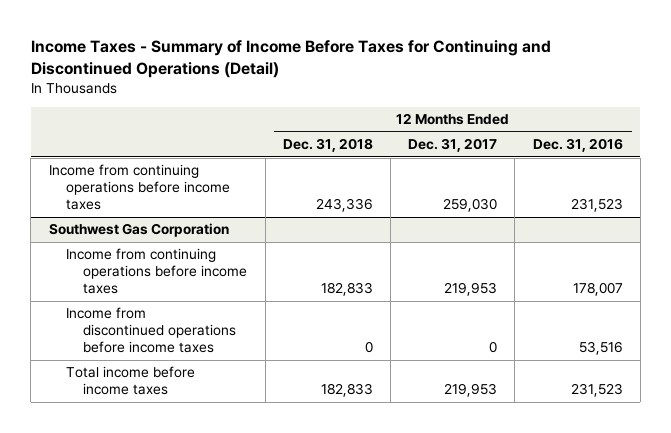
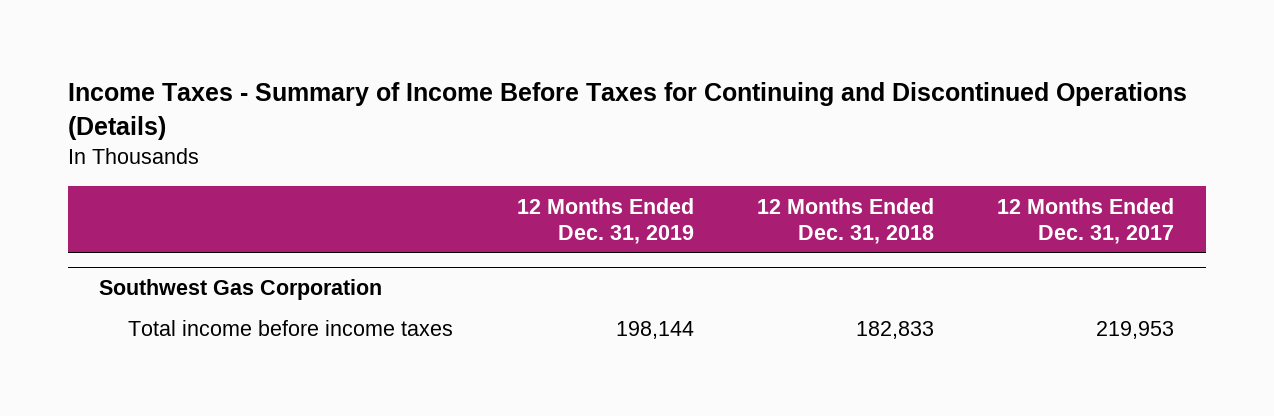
[30,40,551,79] Income Taxes - Summary of Income Before Taxes for Continuing and Discontinued Operations (Detail) -> [67,82,1187,141] Income Taxes - Summary of Income Before Taxes for Continuing and Discontinued Operations (Details)
[532,138,623,153] Dec. 31, 2016 -> none
none -> [516,197,694,244] 12 Months Ended Dec. 31, 2019
[48,164,230,211] Income from continuing operations before income taxes -> none
[65,248,248,295] Income from continuing operations before income taxes -> none
[65,307,237,354] Income from discontinued operations before income taxes -> none

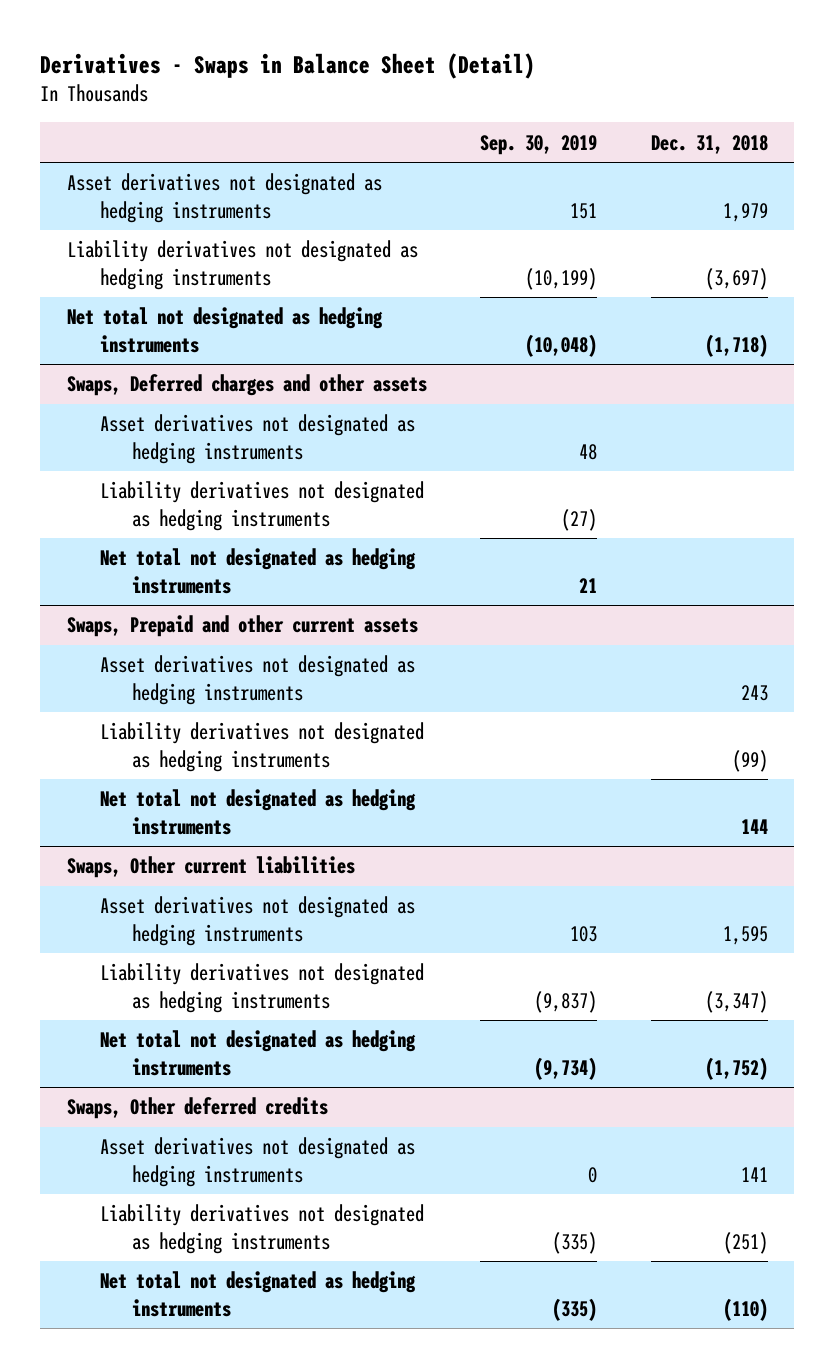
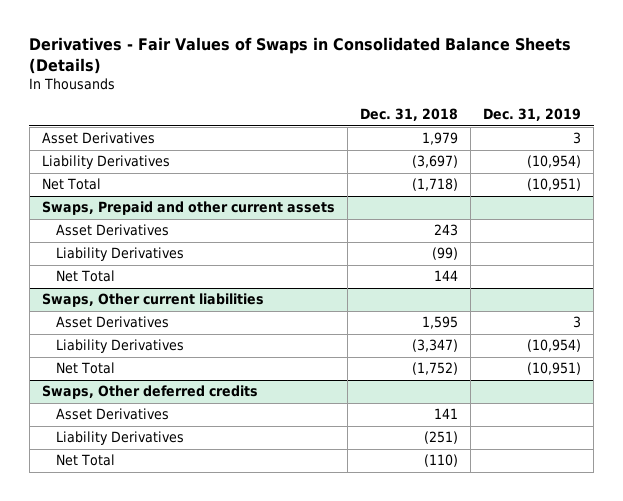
[40,52,536,79] Derivatives - Swaps in Balance Sheet (Detail) -> [29,37,572,75] Derivatives - Fair Values of Swaps in Consolidated Balance Sheets (Details)
[480,134,598,155] Sep. 30, 2019 -> none
none -> [482,108,581,122] Dec. 31, 2019
[66,374,427,397] Swaps, Deferred charges and other assets -> none
[99,414,415,464] Asset derivatives not designated as hedging instruments -> none
[99,481,424,531] Liability derivatives not designated as hedging instruments -> none
[99,548,416,594] Net total not designated as hedging instruments -> none
[66,173,382,223] Asset derivatives not designated as hedging instruments -> [41,132,155,145] Asset Derivatives
[66,240,418,290] Liability derivatives not designated as hedging instruments -> [41,155,170,170] Liability Derivatives
[66,307,383,353] Net total not designated as hedging instruments -> [41,178,101,191] Net Total
[99,655,415,705] Asset derivatives not designated as hedging instruments -> [55,224,169,237] Asset Derivatives
[99,722,424,772] Liability derivatives not designated as hedging instruments -> [55,247,184,262] Liability Derivatives
[99,789,416,835] Net total not designated as hedging instruments -> [55,270,115,283] Net Total
[99,896,415,946] Asset derivatives not designated as hedging instruments -> [55,316,169,329] Asset Derivatives
[99,963,424,1013] Liability derivatives not designated as hedging instruments -> [55,339,184,354] Liability Derivatives
[99,1030,416,1076] Net total not designated as hedging instruments -> [55,362,115,375] Net Total
[99,1137,415,1187] Asset derivatives not designated as hedging instruments -> [55,408,169,421] Asset Derivatives
[99,1204,424,1254] Liability derivatives not designated as hedging instruments -> [55,431,184,446] Liability Derivatives
[99,1271,416,1317] Net total not designated as hedging instruments -> [55,454,115,467] Net Total

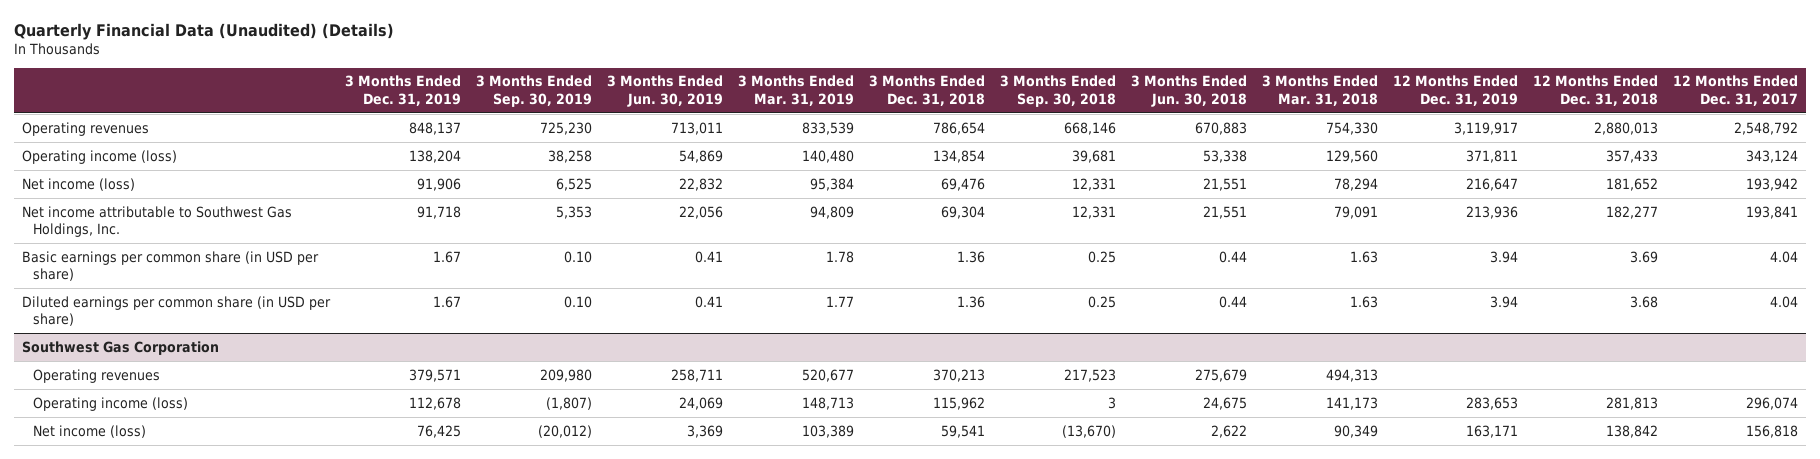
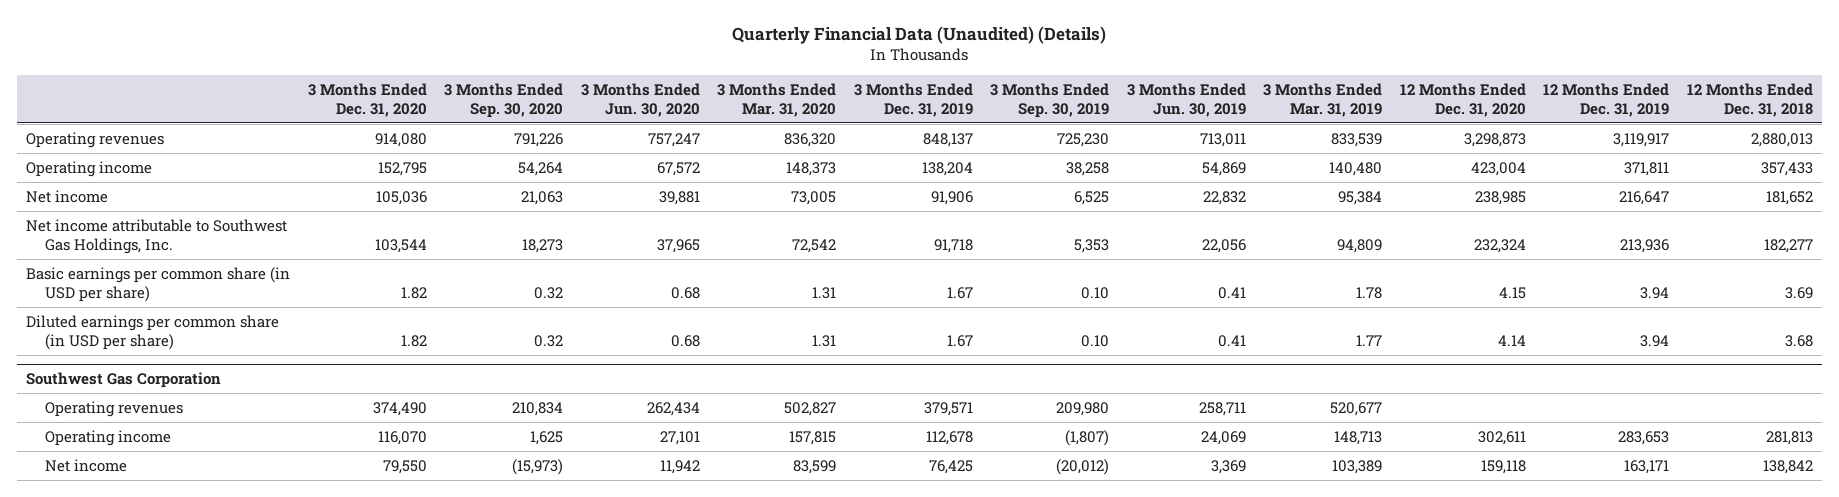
[868,75,985,106] 3 Months Ended Dec. 31, 2018 -> none
[999,75,1116,107] 3 Months Ended Sep. 30, 2018 -> none
[1130,75,1247,107] 3 Months Ended Jun. 30, 2018 -> none
[1262,75,1379,106] 3 Months Ended Mar. 31, 2018 -> none
[1673,75,1799,106] 12 Months Ended Dec. 31, 2017 -> none
none -> [307,82,427,117] 3 Months Ended Dec. 31, 2020
none -> [444,82,564,118] 3 Months Ended Sep. 30, 2020
none -> [580,82,700,117] 3 Months Ended Jun. 30, 2020
none -> [717,82,837,117] 3 Months Ended Mar. 31, 2020
none -> [1399,82,1526,117] 12 Months Ended Dec. 31, 2020
[21,149,177,164] Operating income (loss) -> [25,160,152,177] Operating income
[21,177,135,191] Net income (loss) -> [25,189,108,203] Net income
[32,396,188,411] Operating income (loss) -> [45,429,172,446] Operating income
[32,424,146,438] Net income (loss) -> [45,458,128,472] Net income

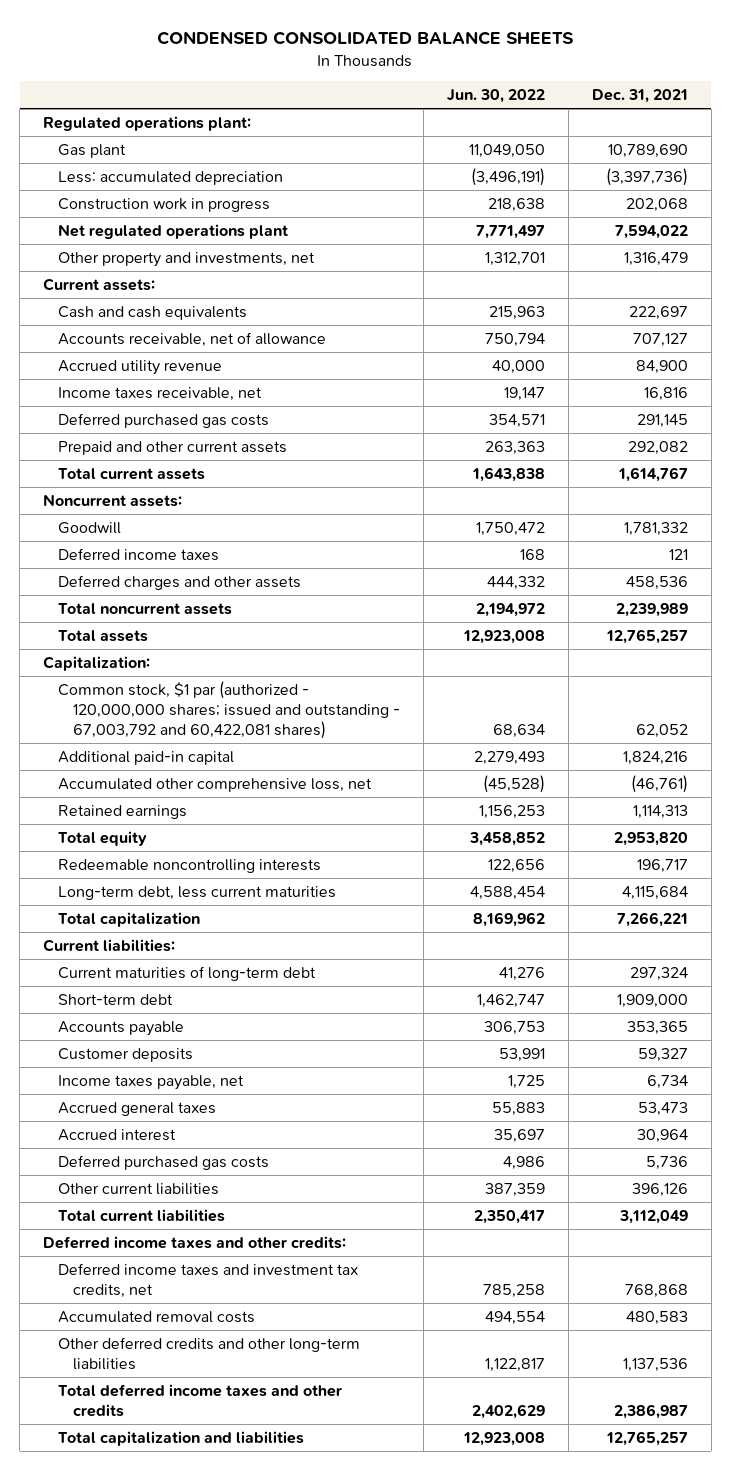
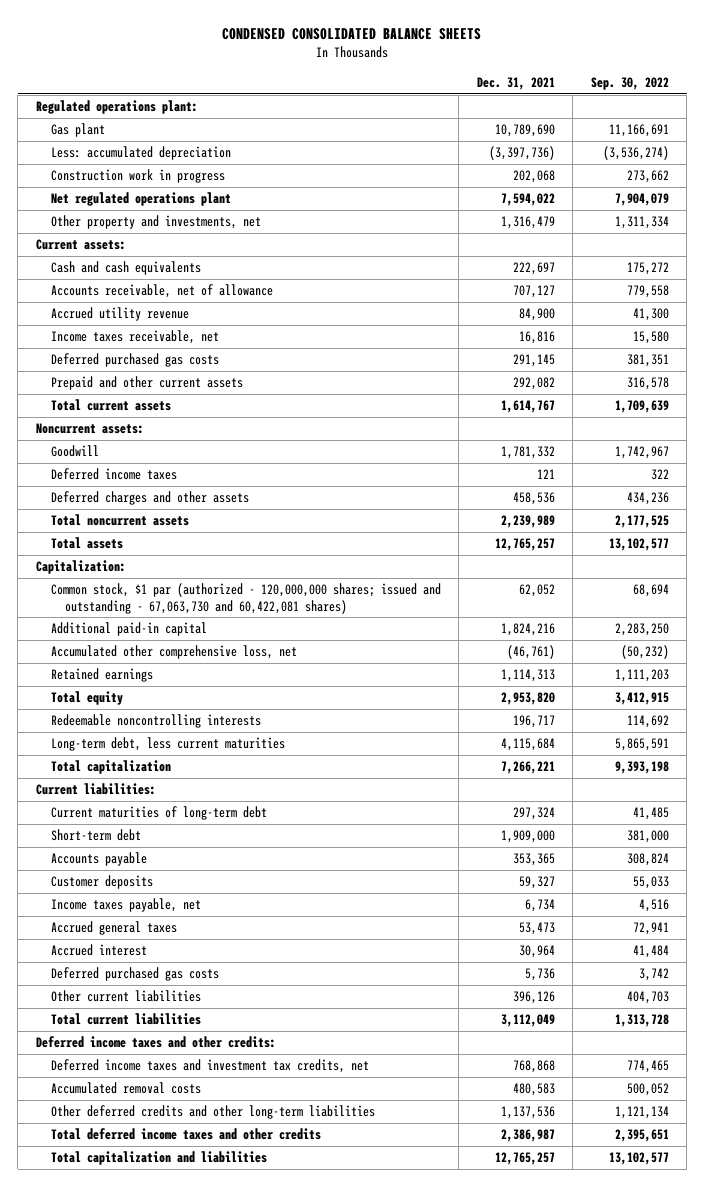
[446,89,545,104] Jun. 30, 2022 -> none
none -> [590,76,669,90] Sep. 30, 2022
[57,680,400,740] Common stock, $1 par (authorized - 120,000,000 shares; issued and outstanding - 67,003,792 and 60,422,081 shares) -> [50,583,441,614] Common stock, $1 par (authorized - 120,000,000 shares; issued and outstanding - 67,063,730 and 60,422,081 shares)

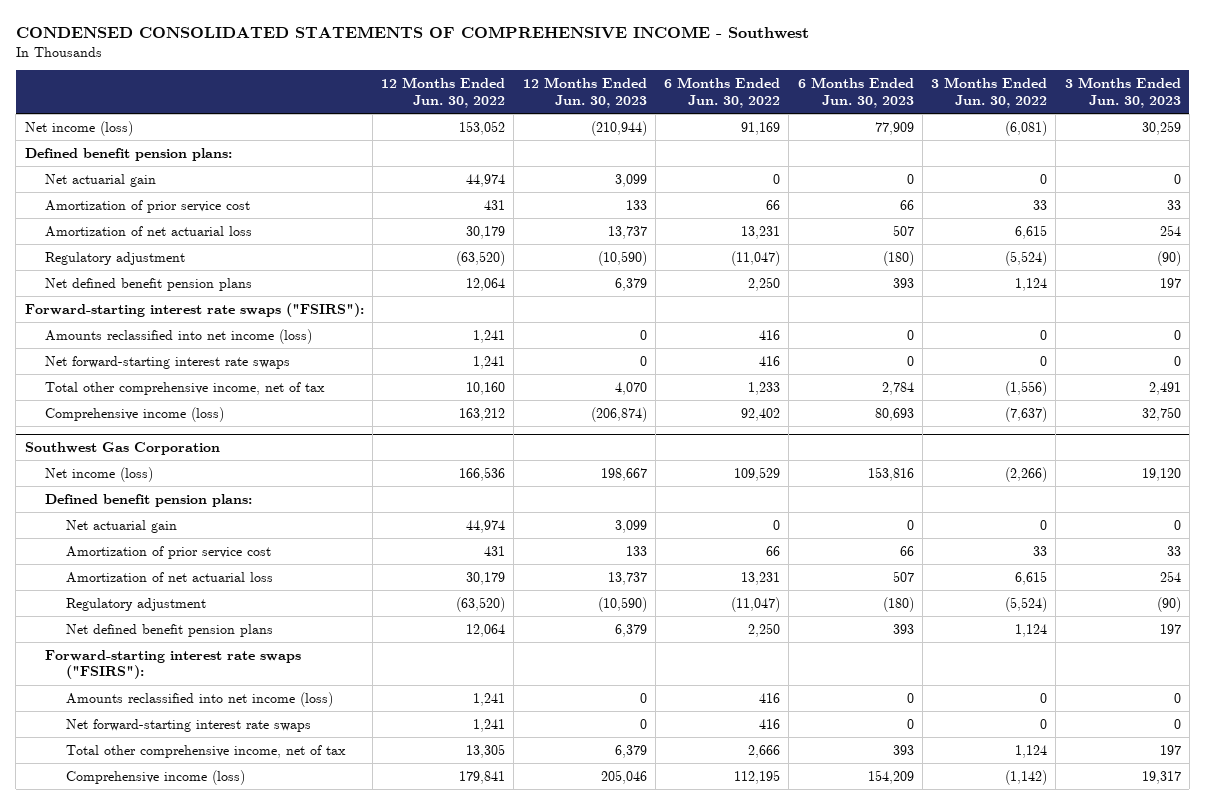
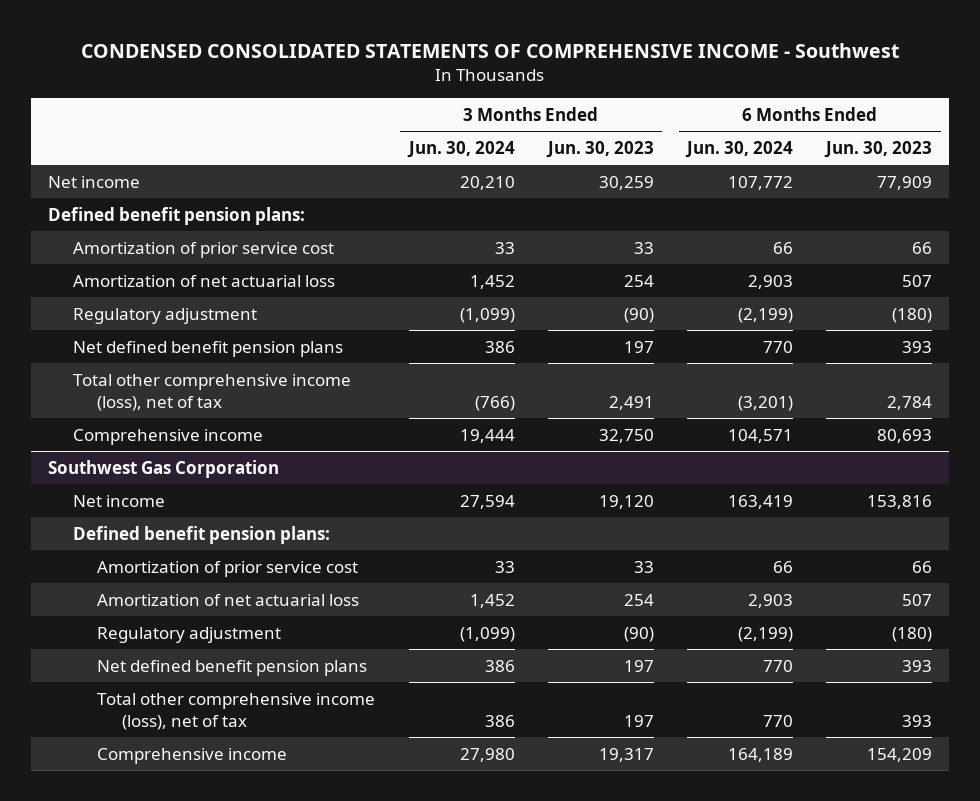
[381,77,506,108] 12 Months Ended Jun. 30, 2022 -> none
[522,77,647,108] 12 Months Ended Jun. 30, 2023 -> none
[664,77,781,108] 6 Months Ended Jun. 30, 2022 -> none
[931,77,1048,108] 3 Months Ended Jun. 30, 2022 -> none
none -> [406,140,515,158] Jun. 30, 2024
none -> [685,140,794,158] Jun. 30, 2024
[24,120,133,136] Net income (loss) -> [47,175,140,188] Net income
[45,173,157,187] Net actuarial gain -> none
[24,302,364,317] Forward-starting interest rate swaps ("FSIRS"): -> none
[45,328,313,344] Amounts reclassified into net income (loss) -> none
[45,355,291,369] Net forward-starting interest rate swaps -> none
[45,381,326,395] Total other comprehensive income, net of tax -> [72,373,351,411] Total other comprehensive income (loss), net of tax
[45,406,225,422] Comprehensive income (loss) -> [72,428,263,445] Comprehensive income
[45,466,154,482] Net income (loss) -> [72,494,165,507] Net income
[66,519,178,533] Net actuarial gain -> none
[45,649,302,680] Forward-starting interest rate swaps ("FSIRS"): -> none
[66,691,334,707] Amounts reclassified into net income (loss) -> none
[66,718,312,732] Net forward-starting interest rate swaps -> none
[66,744,347,758] Total other comprehensive income, net of tax -> [97,692,376,730] Total other comprehensive income (loss), net of tax
[66,769,246,785] Comprehensive income (loss) -> [97,747,288,764] Comprehensive income

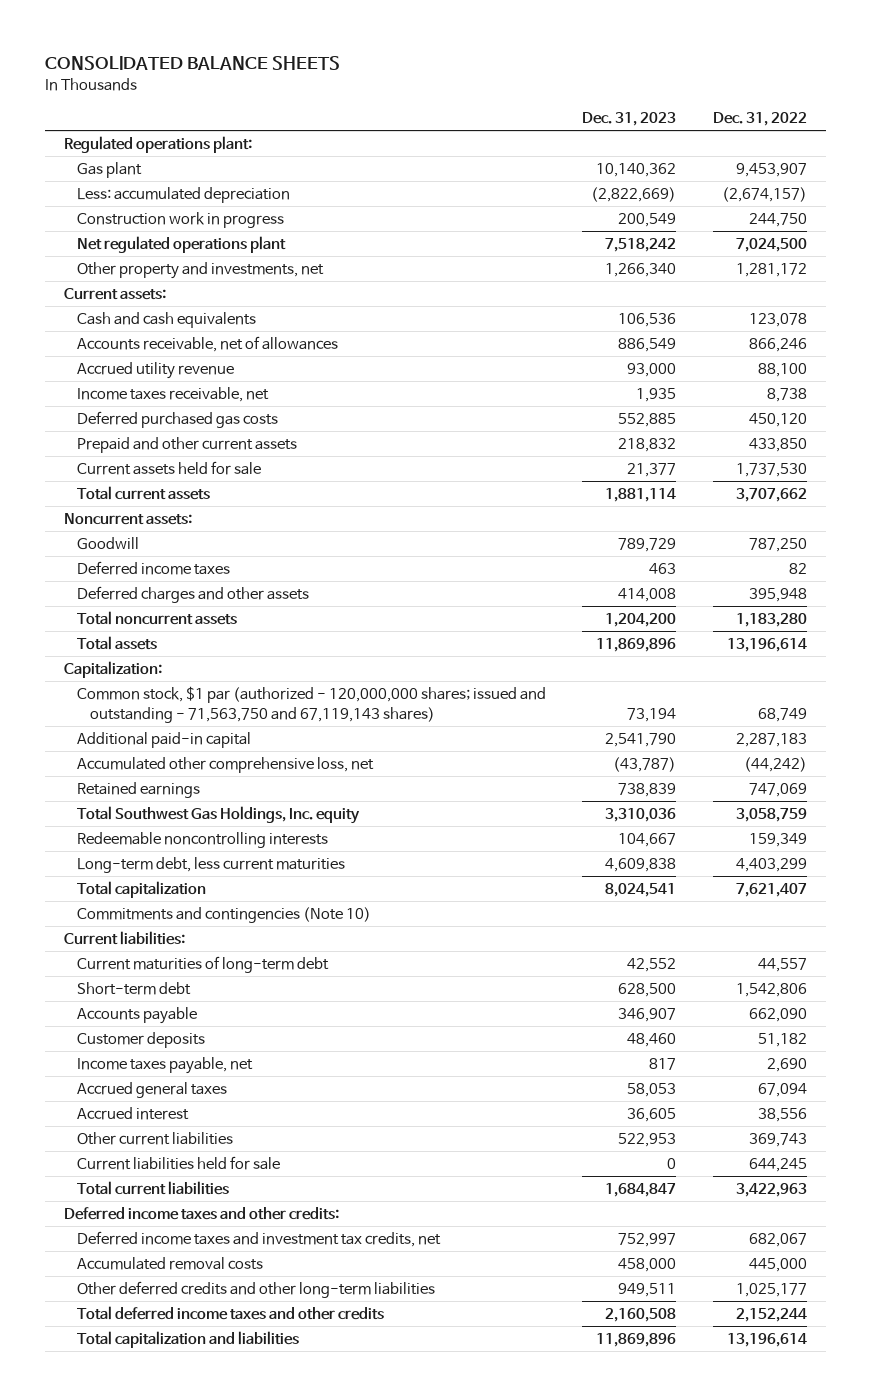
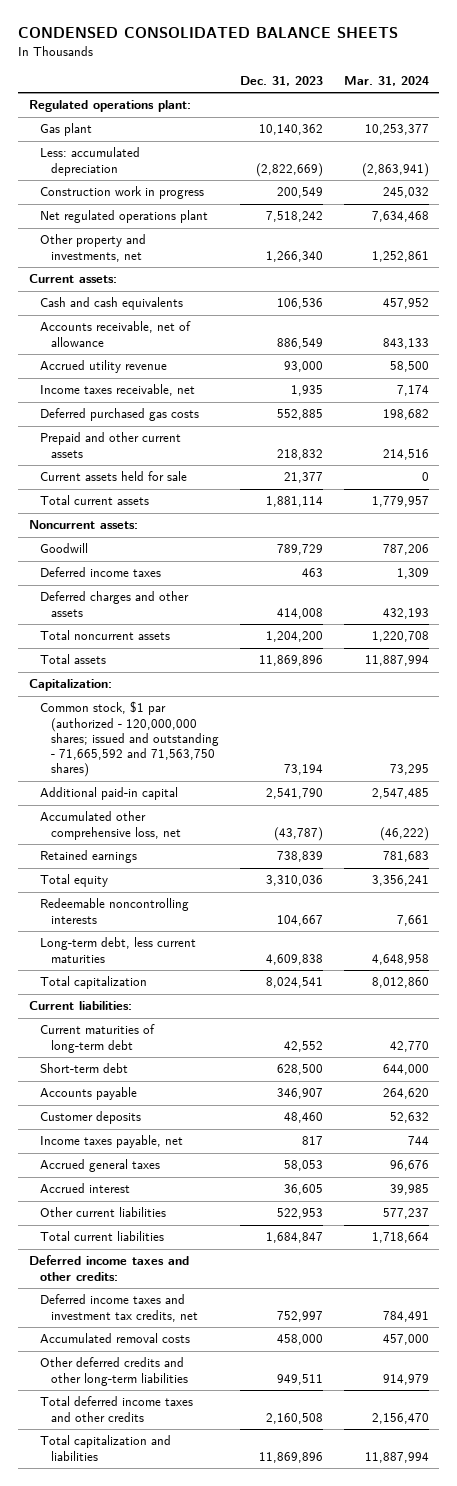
[45,56,341,71] CONSOLIDATED BALANCE SHEETS -> [18,27,399,39] CONDENSED CONSOLIDATED BALANCE SHEETS
[713,111,808,126] Dec. 31, 2022 -> none
none -> [343,76,429,87] Mar. 31, 2024
[76,336,338,353] Accounts receivable, net of allowances -> [39,321,191,347] Accounts receivable, net of allowance
[76,686,546,723] Common stock, $1 par (authorized - 120,000,000 shares; issued and outstanding - 71,563,750 and 67,119,143 shares) -> [39,701,220,778] Common stock, $1 par (authorized - 120,000,000 shares; issued and outstanding - 71,665,592 and 71,563,750 shares)
[76,806,360,825] Total Southwest Gas Holdings, Inc. equity -> [39,874,108,888] Total equity
[76,907,371,924] Commitments and contingencies (Note 10) -> none
[76,1156,280,1171] Current liabilities held for sale -> none

